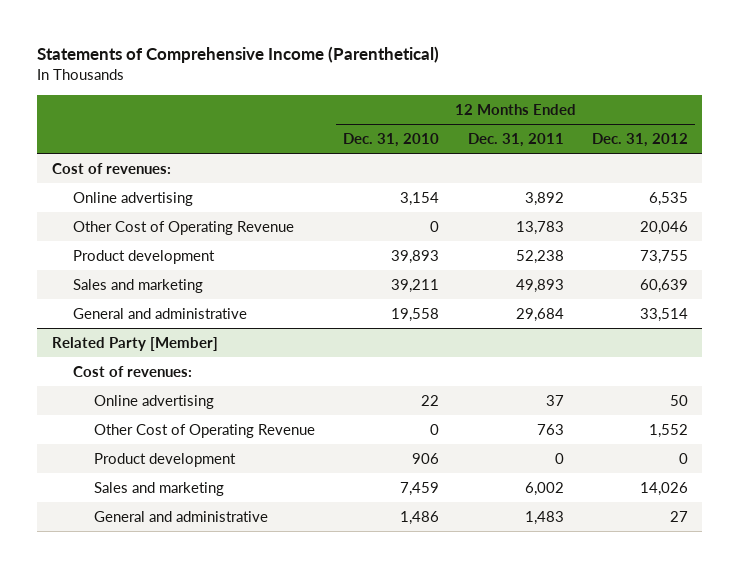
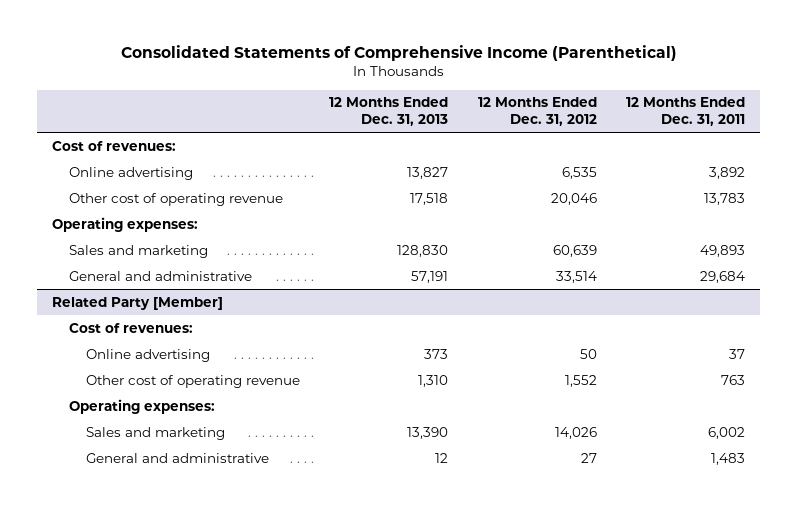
[37,46,440,64] Statements of Comprehensive Income (Parenthetical) -> [120,44,677,61] Consolidated Statements of Comprehensive Income (Parenthetical)
[343,133,440,148] Dec. 31, 2010 -> none
none -> [329,97,449,126] 12 Months Ended Dec. 31, 2013
[72,249,215,264] Product development -> none
[72,220,294,235] Other Cost of Operating Revenue -> [68,192,283,206] Other cost of operating revenue
none -> [51,216,198,232] Operating expenses:
[93,452,236,467] Product development -> none
[93,423,315,438] Other Cost of Operating Revenue -> [85,374,300,388] Other cost of operating revenue
none -> [68,398,215,414] Operating expenses:

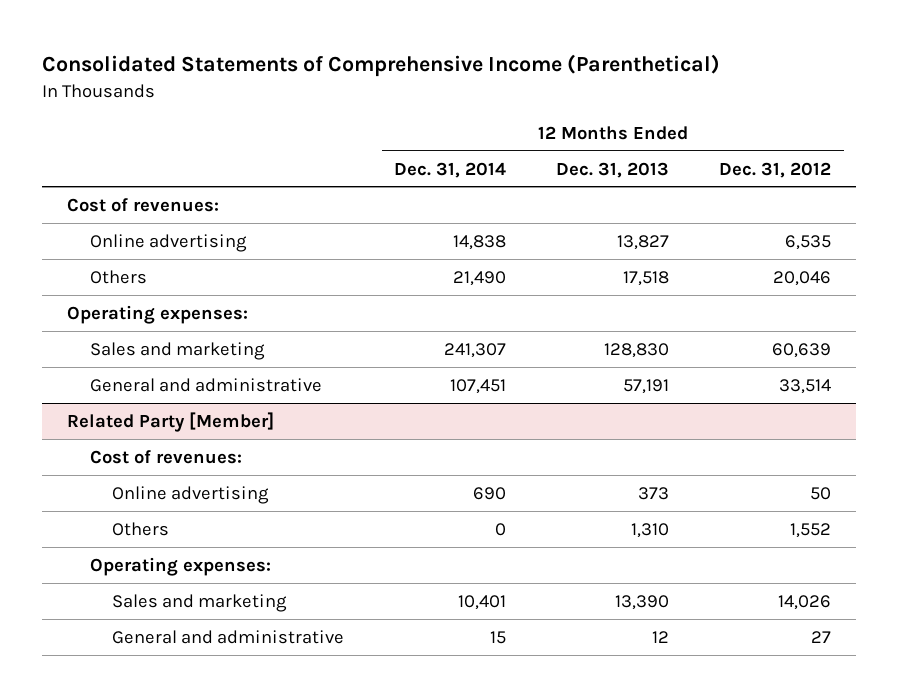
[626,97,746,126] 12 Months Ended Dec. 31, 2011 -> none
none -> [394,161,507,178] Dec. 31, 2014
[68,192,283,206] Other cost of operating revenue -> [89,269,147,284] Others
[85,374,300,388] Other cost of operating revenue -> [112,521,170,536] Others

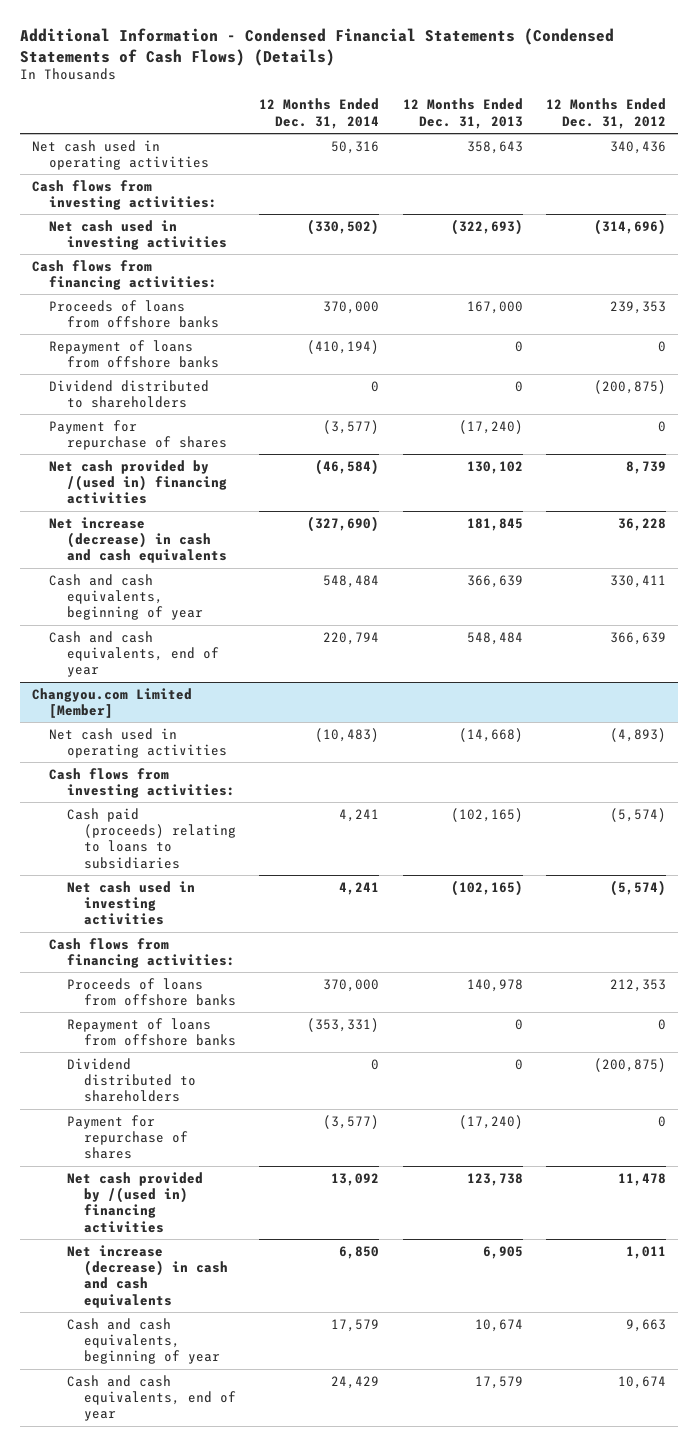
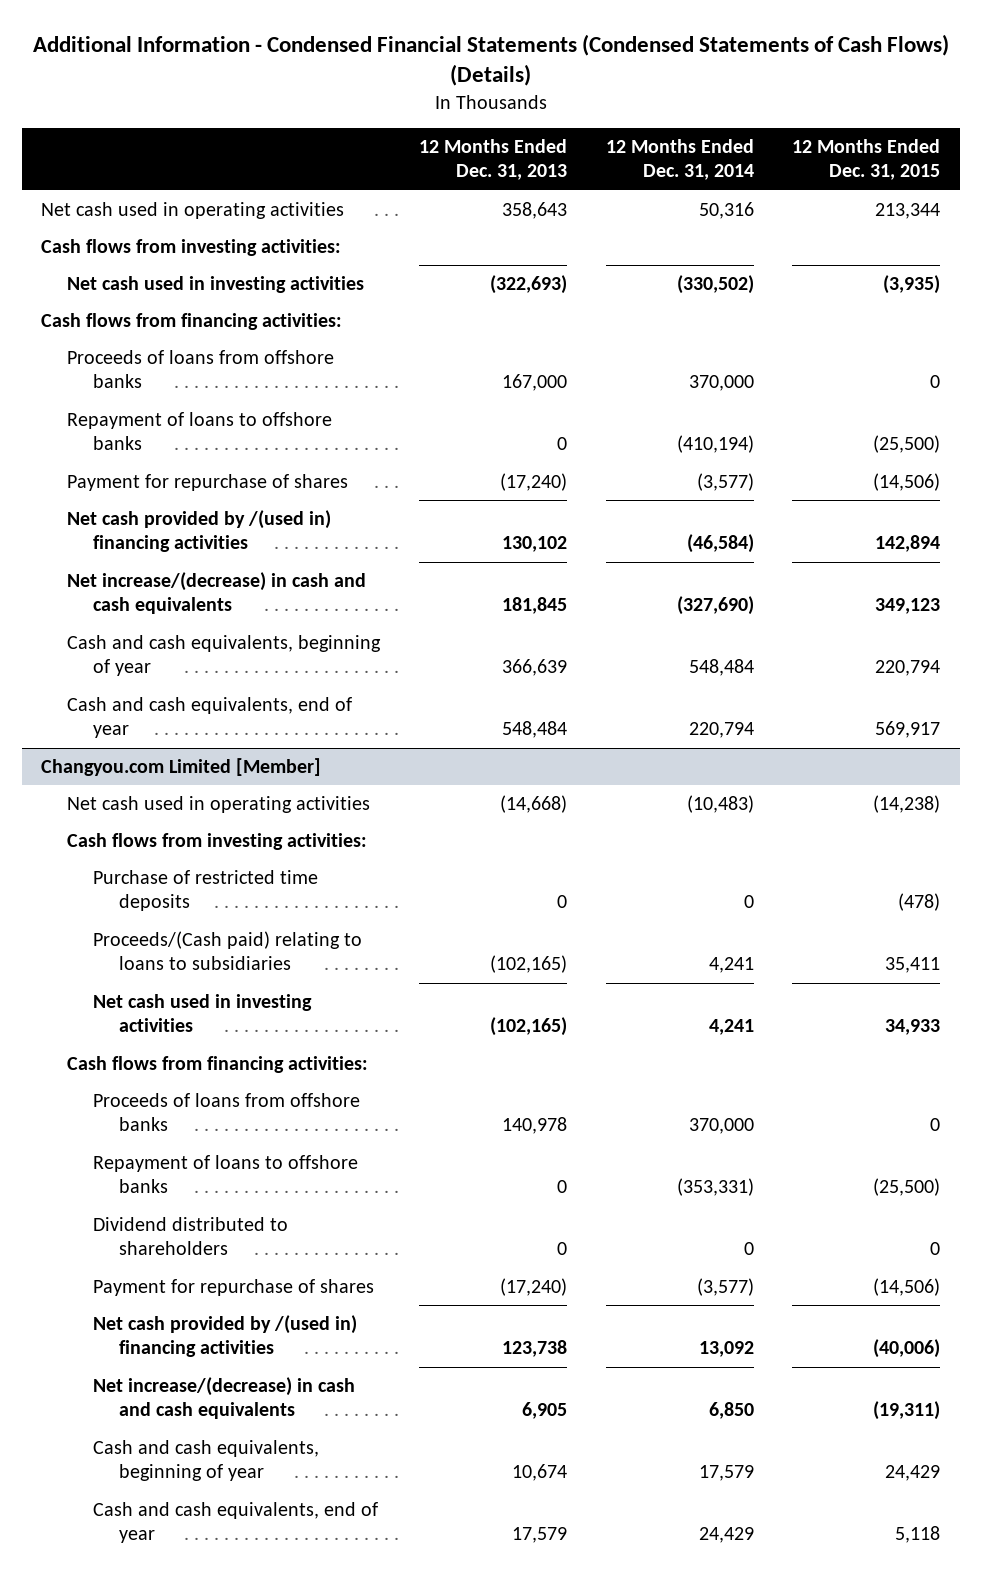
[546,98,667,129] 12 Months Ended Dec. 31, 2012 -> none
none -> [792,138,941,181] 12 Months Ended Dec. 31, 2015
[49,379,210,409] Dividend distributed to shareholders -> none
[49,339,219,369] Repayment of loans from offshore banks -> [67,411,333,451] Repayment of loans to offshore banks
[49,516,227,564] Net increase (decrease) in cash and cash equivalents -> [67,571,367,615] Net increase/(decrease) in cash and cash equivalents
none -> [92,869,318,912] Purchase of restricted time deposits
[66,807,236,869] Cash paid (proceeds) relating to loans to subsidiaries -> [92,930,362,971] Proceeds/(Cash paid) relating to loans to subsidiaries
[66,1017,236,1047] Repayment of loans from offshore banks -> [92,1154,358,1194] Repayment of loans to offshore banks
[66,1244,228,1308] Net increase (decrease) in cash and cash equivalents -> [92,1376,355,1420] Net increase/(decrease) in cash and cash equivalents

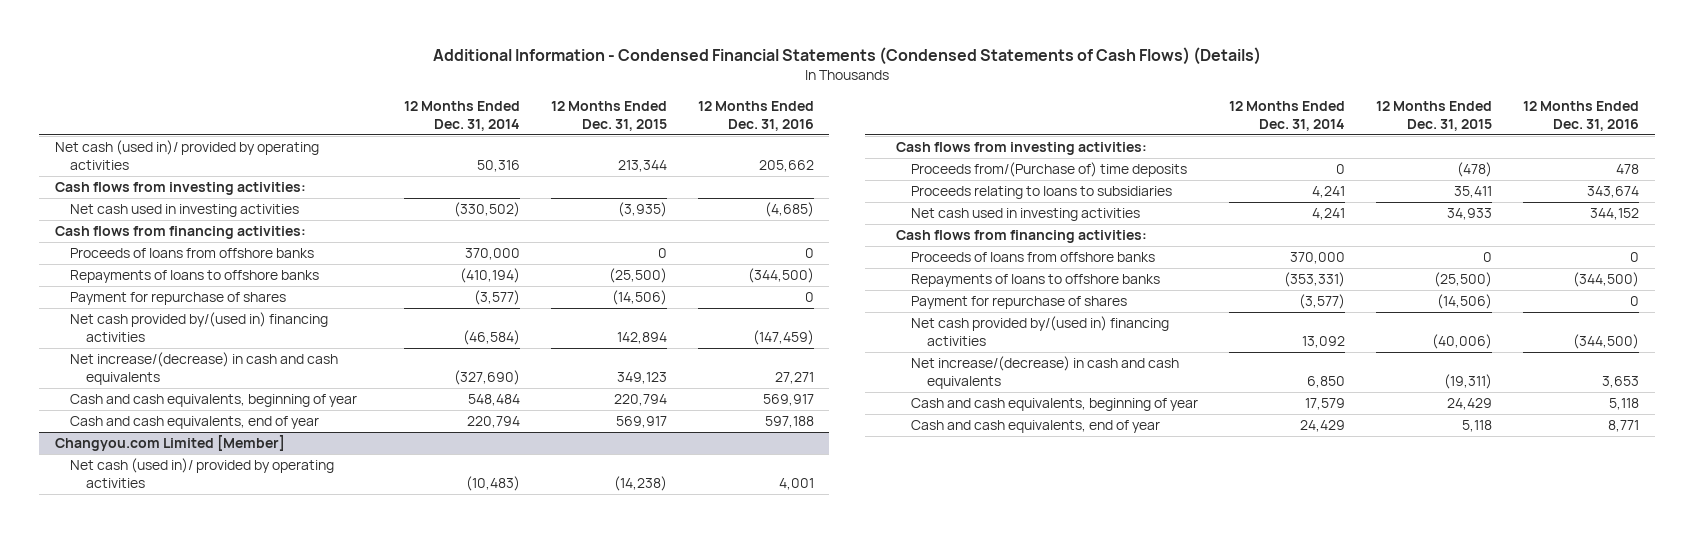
[418,138,567,181] 12 Months Ended Dec. 31, 2013 -> none
none -> [697,100,814,131] 12 Months Ended Dec. 31, 2016
[41,201,345,219] Net cash used in operating activities -> [54,140,319,171] Net cash (used in)/ provided by operating activities
[67,411,333,451] Repayment of loans to offshore banks -> [70,270,320,284] Repayments of loans to offshore banks
[67,509,332,553] Net cash provided by /(used in) financing activities -> [70,312,329,343] Net cash provided by/(used in) financing activities
[67,795,371,813] Net cash used in operating activities -> [70,458,335,489] Net cash (used in)/ provided by operating activities
[92,869,318,912] Purchase of restricted time deposits -> [911,162,1188,178] Proceeds from/(Purchase of) time deposits
[92,930,362,971] Proceeds/(Cash paid) relating to loans to subsidiaries -> [911,186,1173,200] Proceeds relating to loans to subsidiaries
[92,1216,288,1256] Dividend distributed to shareholders -> none
[92,1154,358,1194] Repayment of loans to offshore banks -> [911,274,1161,288] Repayments of loans to offshore banks
[92,1314,357,1358] Net cash provided by /(used in) financing activities -> [911,316,1170,347] Net cash provided by/(used in) financing activities

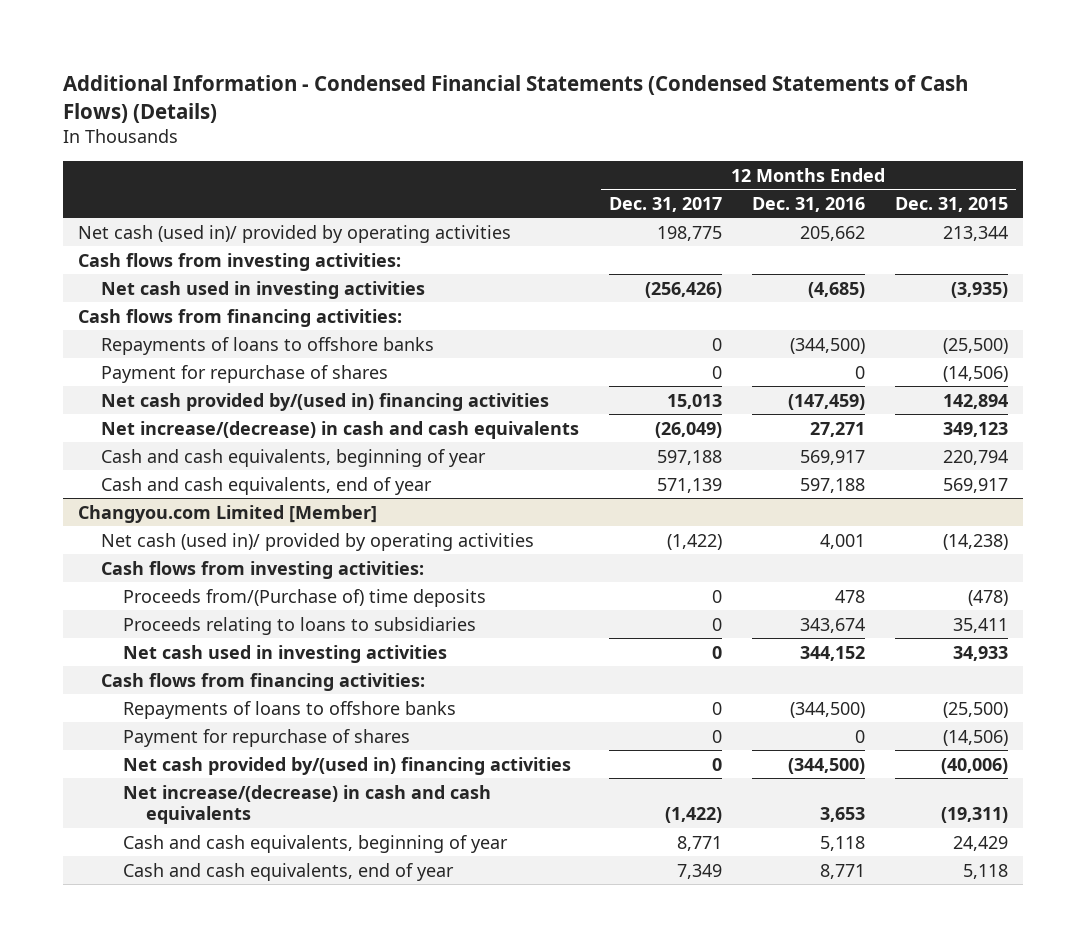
[403,100,520,131] 12 Months Ended Dec. 31, 2014 -> none
none -> [608,196,722,212] Dec. 31, 2017
[70,248,315,259] Proceeds of loans from offshore banks -> none
[911,252,1156,263] Proceeds of loans from offshore banks -> none

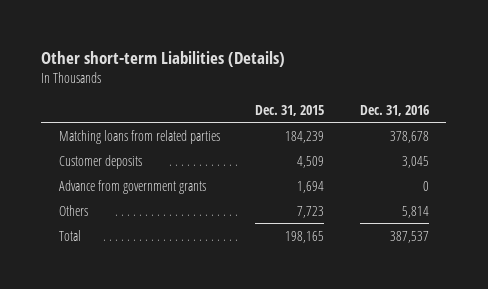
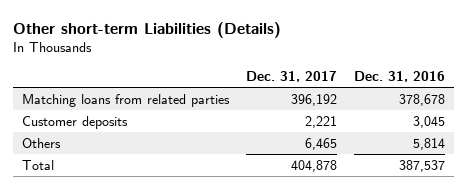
[255,104,325,116] Dec. 31, 2015 -> none
none -> [246,71,338,83] Dec. 31, 2017
[59,179,207,194] Advance from government grants -> none

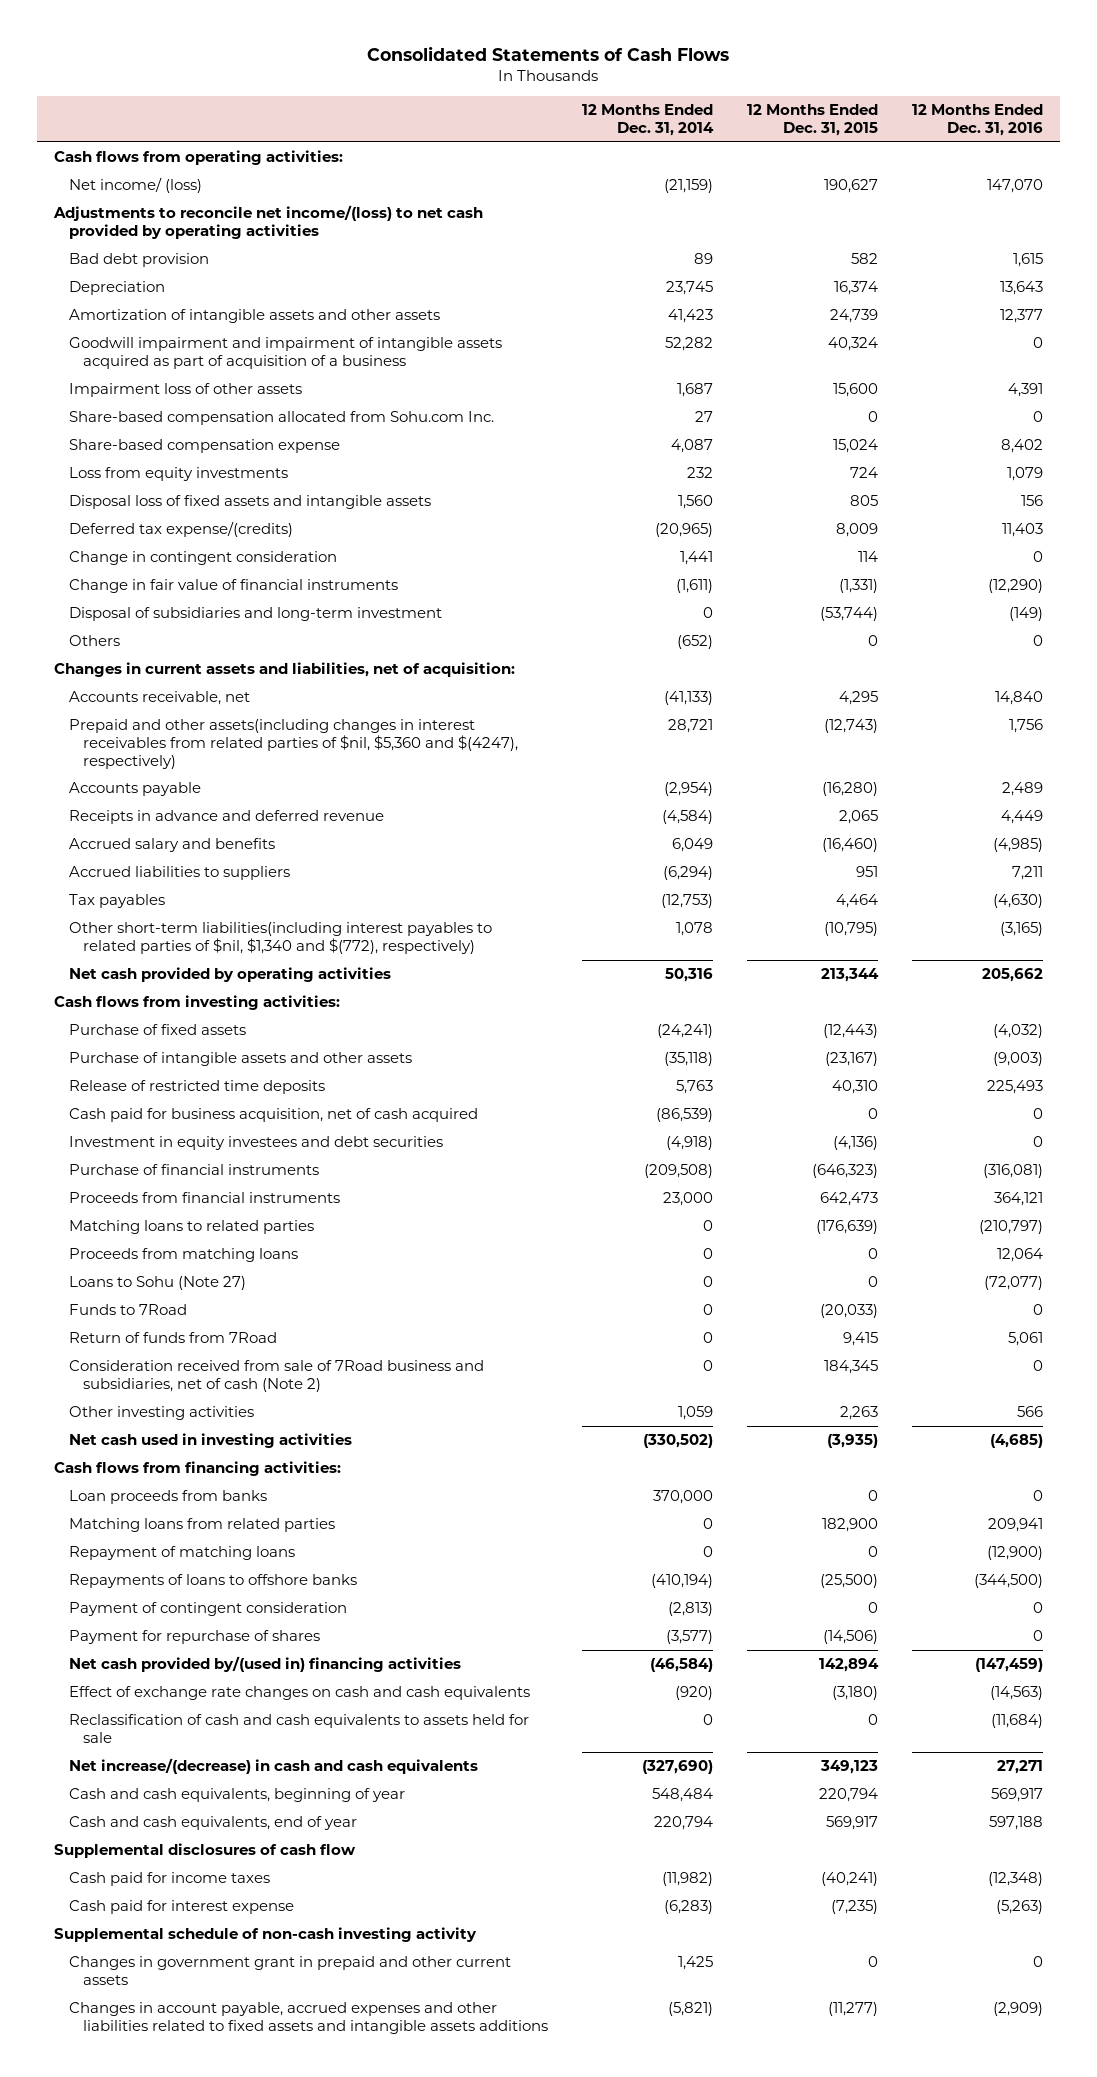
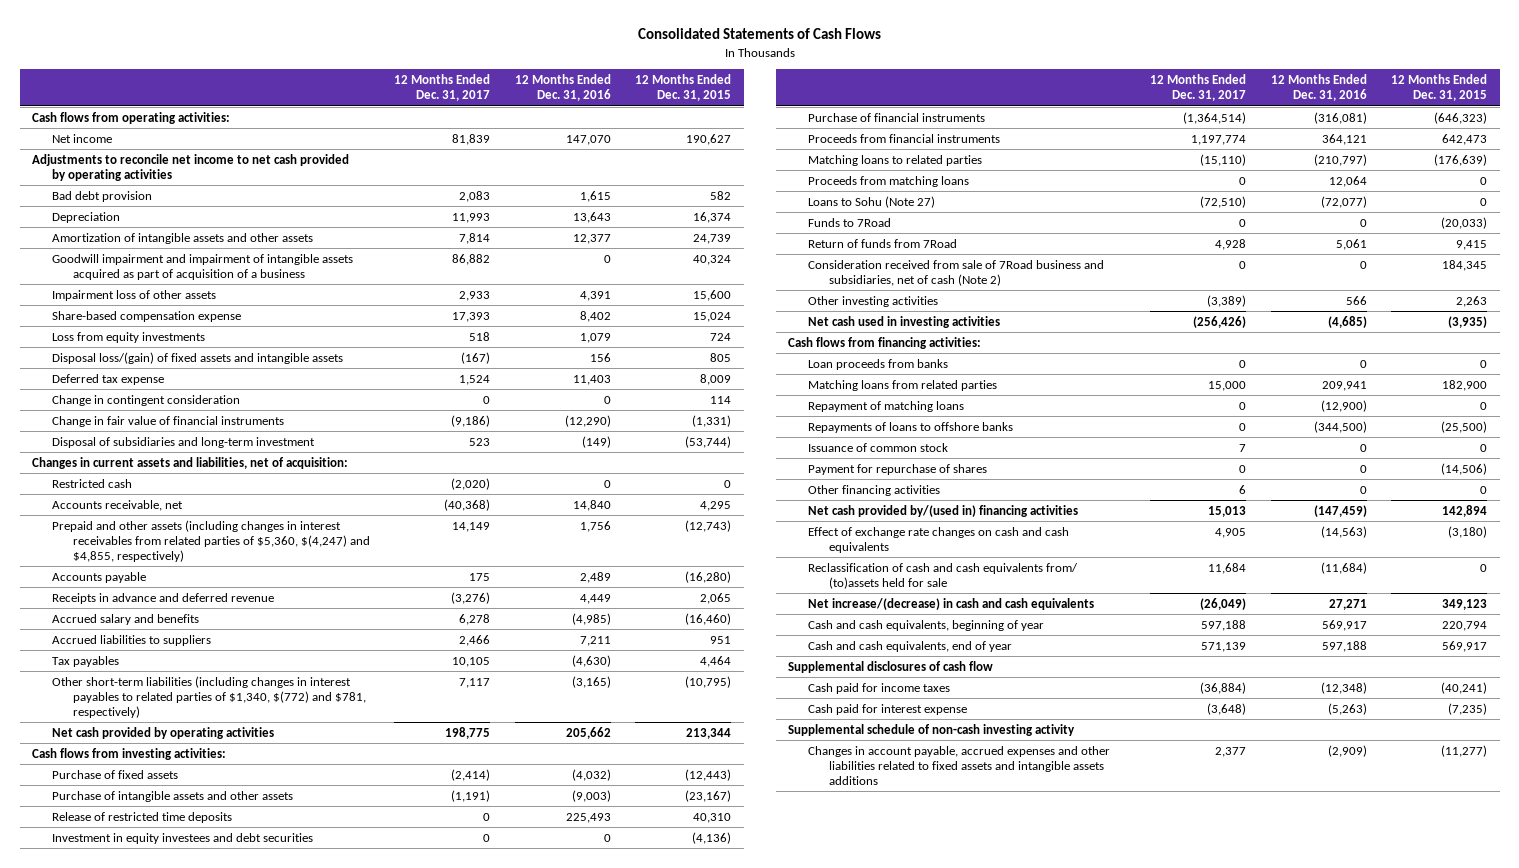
[581,104,714,137] 12 Months Ended Dec. 31, 2014 -> none
none -> [394,74,491,102] 12 Months Ended Dec. 31, 2017
[68,177,202,194] Net income/ (loss) -> [52,133,113,143] Net income
[53,205,484,240] Adjustments to reconcile net income/(loss) to net cash provided by operating activities -> [31,153,349,181] Adjustments to reconcile net income to net cash provided by operating activities
[68,411,494,426] Share-based compensation allocated from Sohu.com Inc. -> none
[68,495,431,510] Disposal loss of fixed assets and intangible assets -> [52,351,344,364] Disposal loss/(gain) of fixed assets and intangible assets
[68,521,293,538] Deferred tax expense/(credits) -> [52,373,165,385] Deferred tax expense
[68,635,120,647] Others -> none
none -> [52,478,133,488] Restricted cash
[68,719,519,769] Prepaid and other assets(including changes in interest receivables from related parties of $nil, $5,360 and $(4247), respectively) -> [52,519,370,562] Prepaid and other assets (including changes in interest receivables from related parties of $5,360, $(4,247) and $4,855, respectively)
[68,922,492,955] Other short-term liabilities(including interest payables to related parties of $nil, $1,340 and $(772), respectively) -> [52,675,366,718] Other short-term liabilities (including changes in interest payables to related parties of $1,340, $(772) and $781, respectively)
[68,1108,478,1123] Cash paid for business acquisition, net of cash acquired -> none
[68,1602,347,1617] Payment of contingent consideration -> none
none -> [808,442,949,452] Issuance of common stock
none -> [808,484,941,496] Other financing activities
[68,1714,529,1744] Reclassification of cash and cash equivalents to assets held for sale -> [808,562,1079,589] Reclassification of cash and cash equivalents from/ (to)assets held for sale
[68,1956,511,1986] Changes in government grant in prepaid and other current assets -> none

